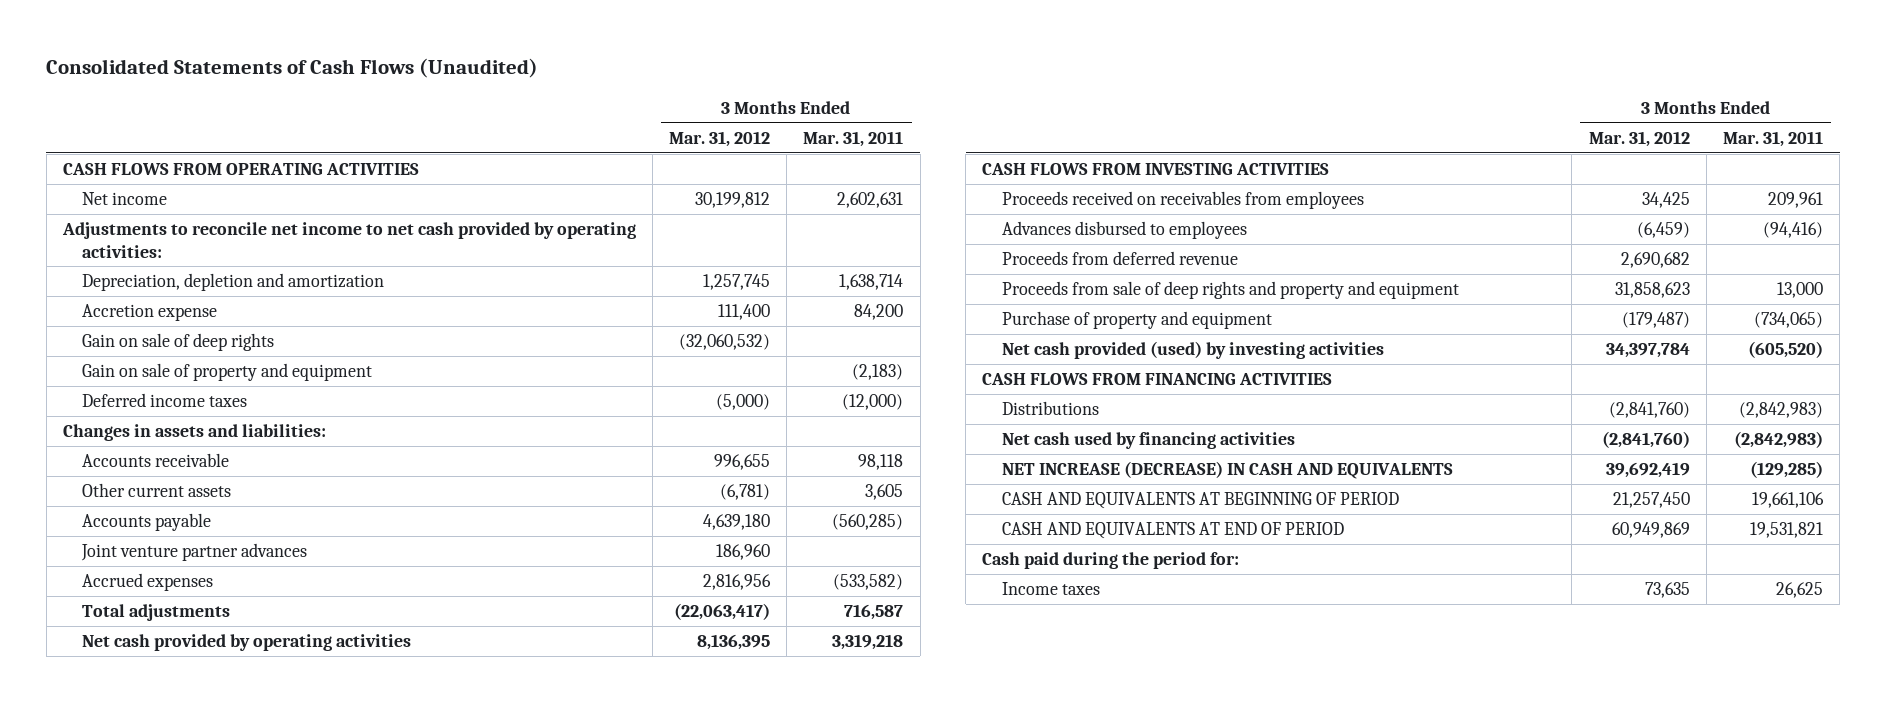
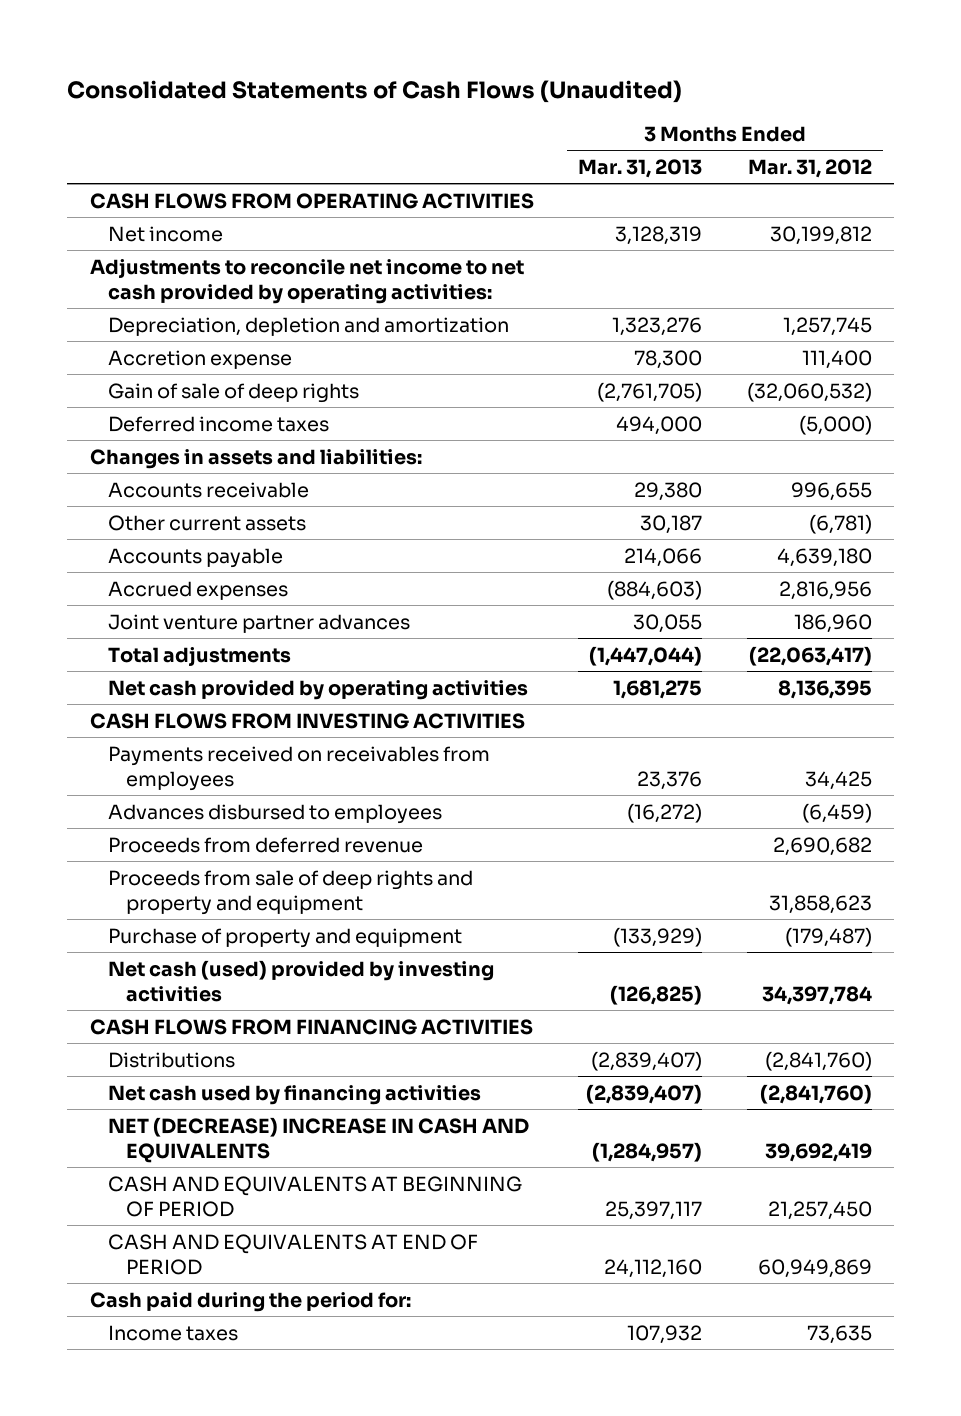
[803,130,904,147] Mar. 31, 2011 -> none
none -> [578,159,703,179] Mar. 31, 2013
[82,363,373,382] Gain on sale of property and equipment -> none
[82,333,275,352] Gain on sale of deep rights -> [107,382,359,403] Gain of sale of deep rights
[81,543,308,562] Joint venture partner advances -> [107,613,410,633] Joint venture partner advances
[1001,191,1364,210] Proceeds received on receivables from employees -> [107,745,490,791] Payments received on receivables from employees
[1001,341,1384,360] Net cash provided (used) by investing activities -> [107,959,494,1002] Net cash (used) provided by investing activities
[1001,461,1453,480] NET INCREASE (DECREASE) IN CASH AND EQUIVALENTS -> [107,1116,529,1163] NET (DECREASE) INCREASE IN CASH AND EQUIVALENTS

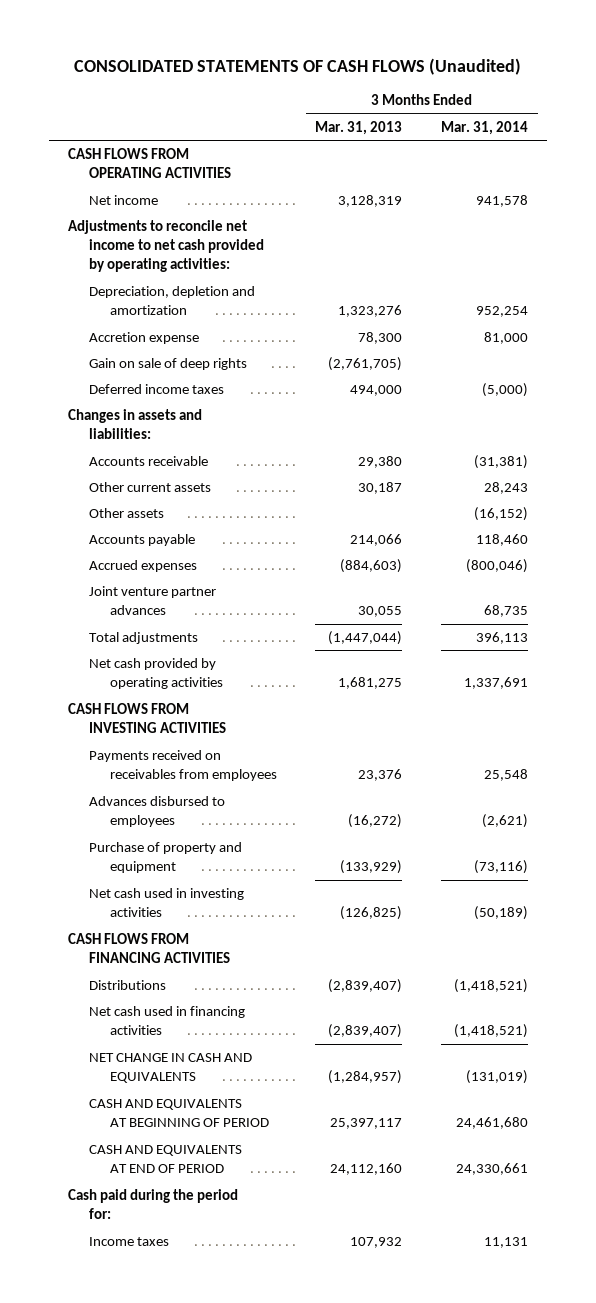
[67,80,683,104] Consolidated Statements of Cash Flows (Unaudited) -> [74,58,522,76] CONSOLIDATED STATEMENTS OF CASH FLOWS (Unaudited)
[747,159,872,179] Mar. 31, 2012 -> none
none -> [441,120,529,135] Mar. 31, 2014
[107,382,359,403] Gain of sale of deep rights -> [88,358,247,371] Gain on sale of deep rights
none -> [88,508,164,519] Other assets
[107,836,423,853] Proceeds from deferred revenue -> none
[107,869,473,915] Proceeds from sale of deep rights and property and equipment -> none
[107,959,494,1002] Net cash (used) provided by investing activities -> [88,888,244,918] Net cash used in investing activities
[107,1084,481,1105] Net cash used by financing activities -> [88,1006,245,1036] Net cash used in financing activities
[107,1116,529,1163] NET (DECREASE) INCREASE IN CASH AND EQUIVALENTS -> [88,1053,252,1084] NET CHANGE IN CASH AND EQUIVALENTS

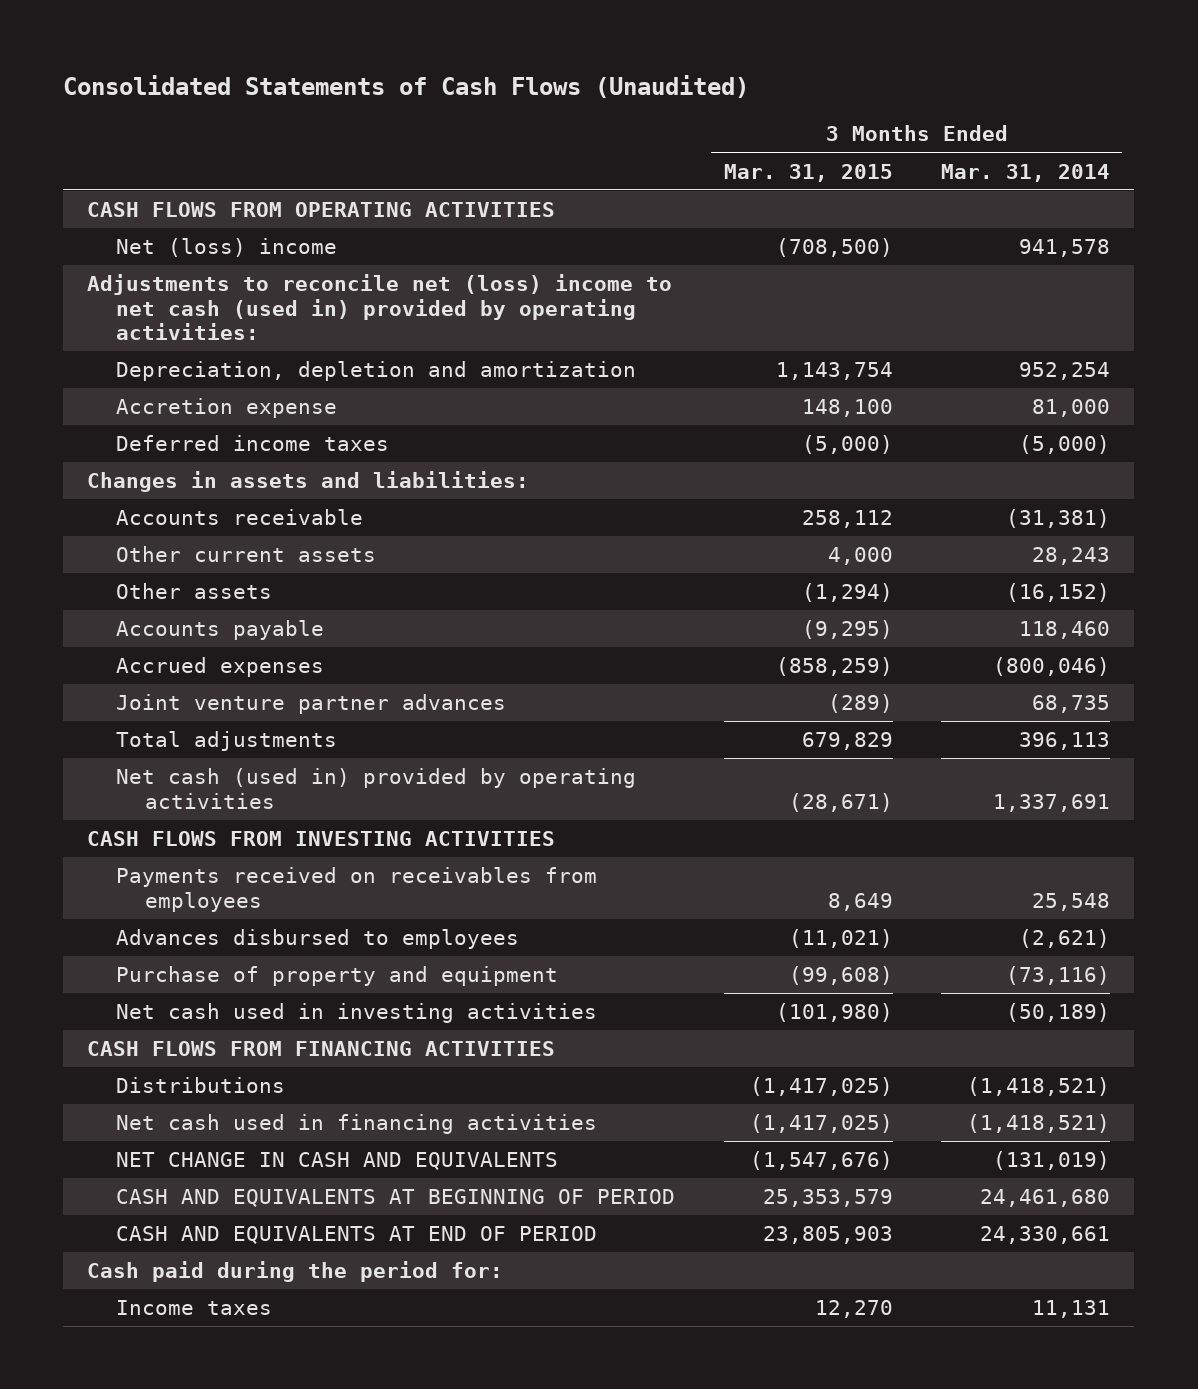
[74,58,522,76] CONSOLIDATED STATEMENTS OF CASH FLOWS (Unaudited) -> [63,74,750,98] Consolidated Statements of Cash Flows (Unaudited)
[315,120,403,135] Mar. 31, 2013 -> none
none -> [723,163,893,182] Mar. 31, 2015
[88,195,158,206] Net income -> [115,238,337,258] Net (loss) income
[68,220,264,273] Adjustments to reconcile net income to net cash provided by operating activities: -> [87,274,673,341] Adjustments to reconcile net (loss) income to net cash (used in) provided by operating activities:
[88,358,247,371] Gain on sale of deep rights -> none
[88,658,223,690] Net cash provided by operating activities -> [115,768,636,809] Net cash (used in) provided by operating activities

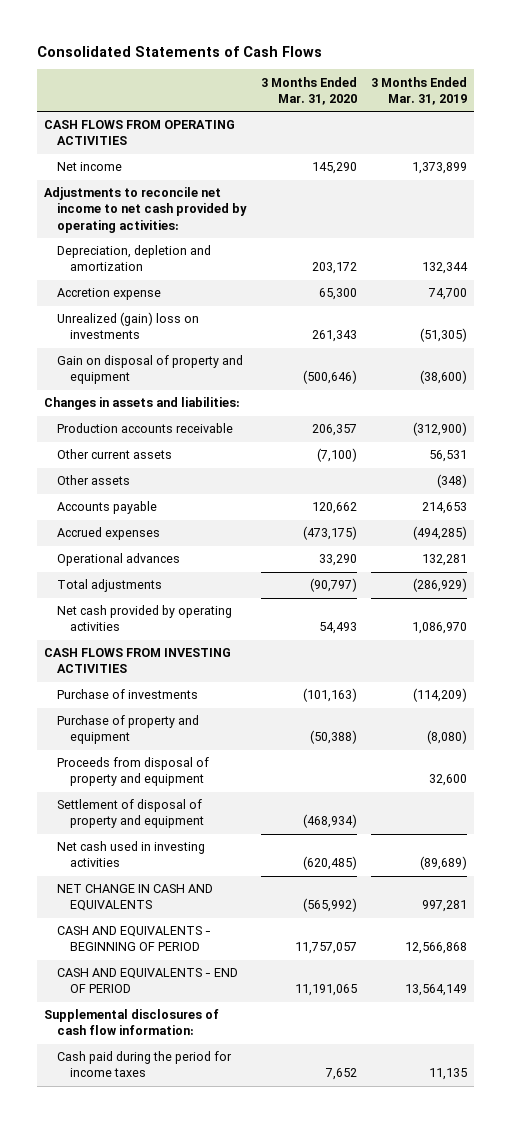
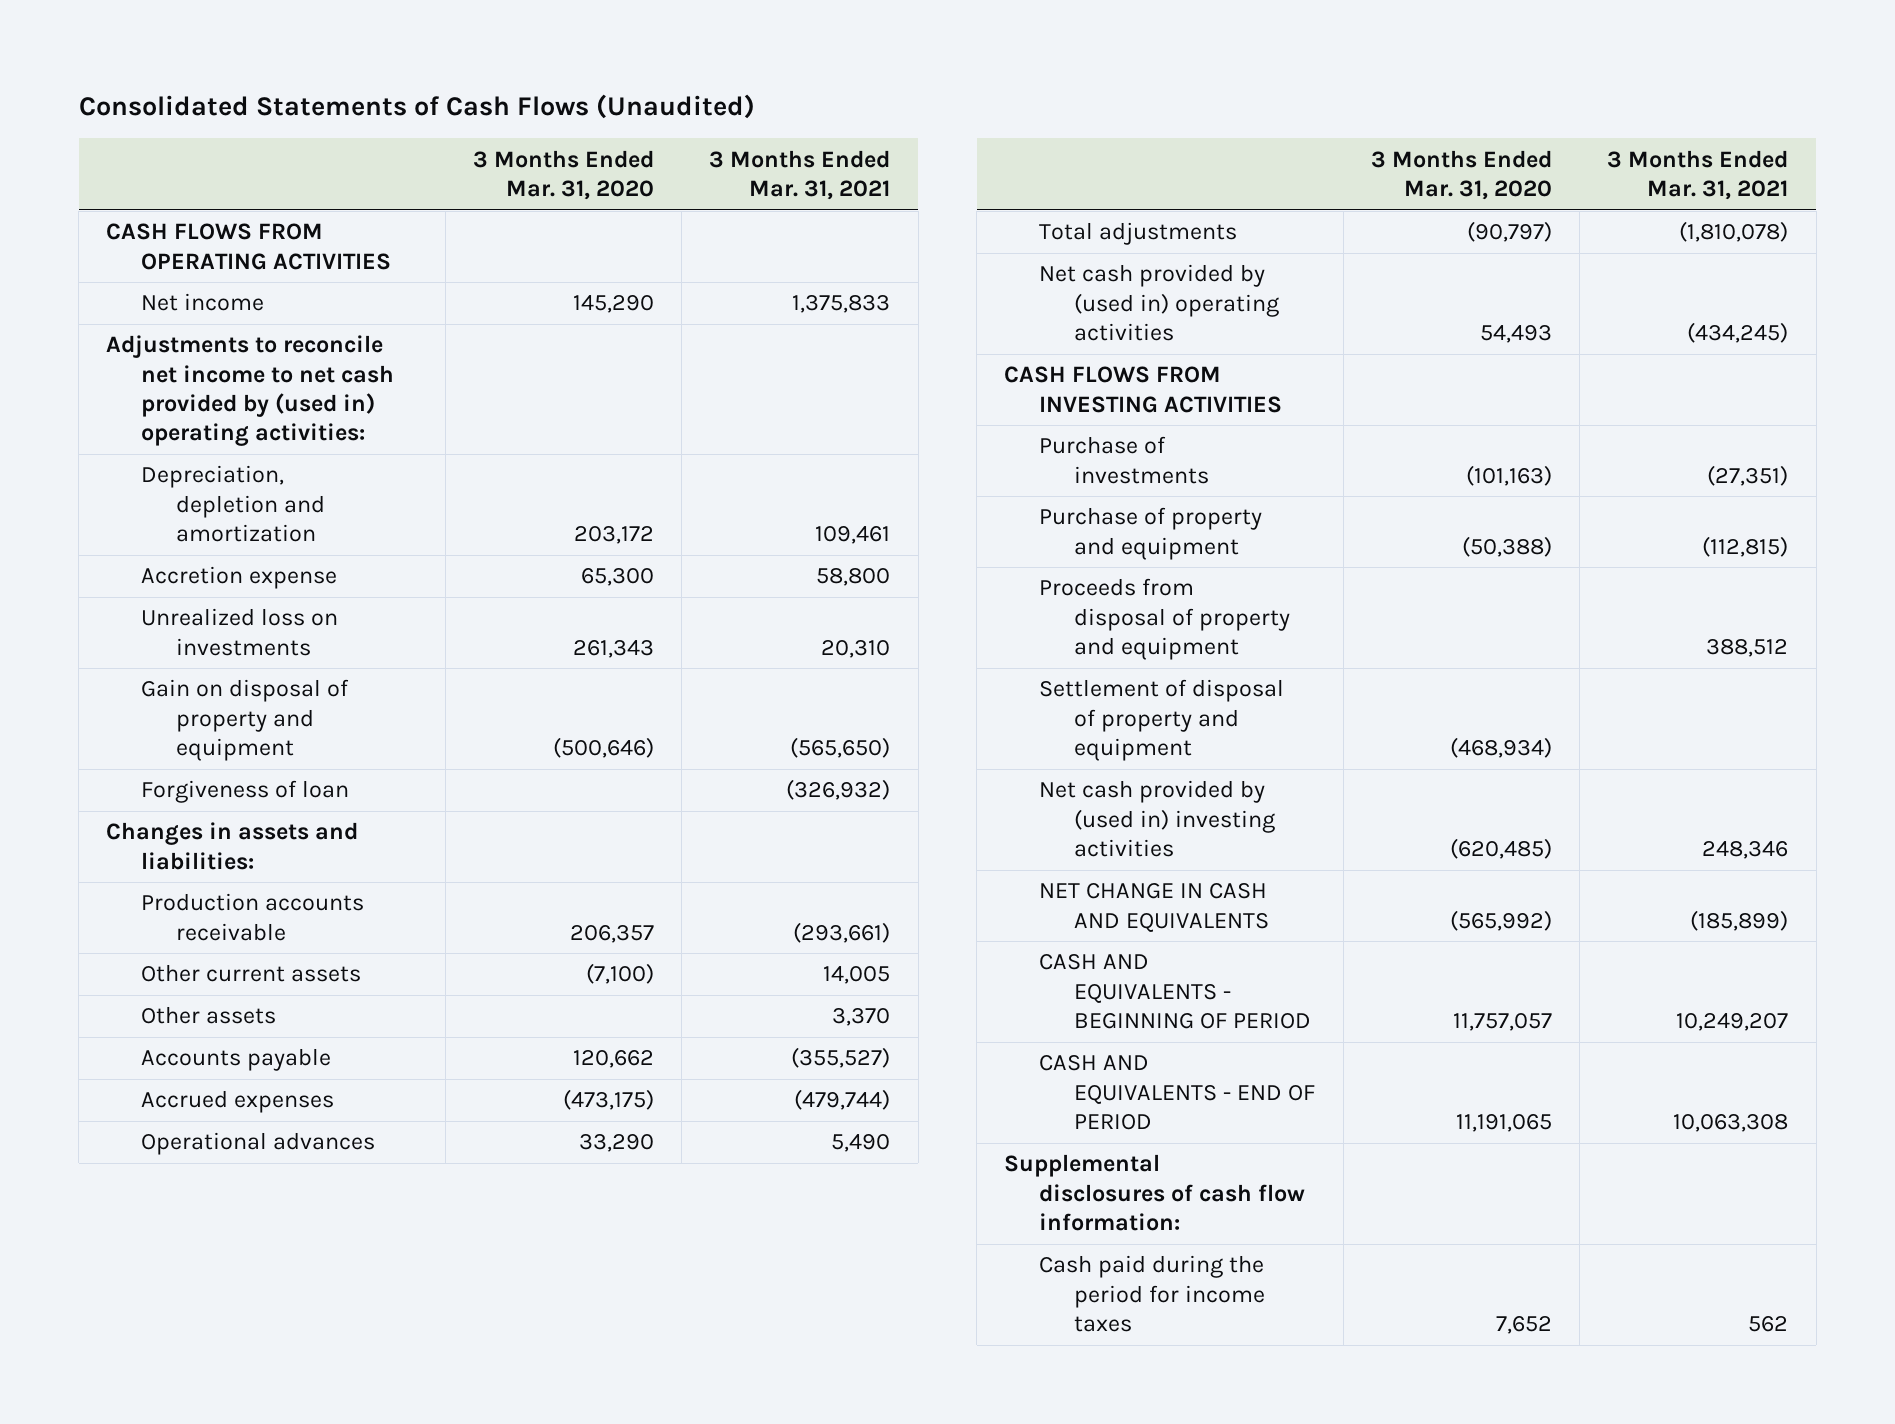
[37,45,323,57] Consolidated Statements of Cash Flows -> [78,93,755,119] Consolidated Statements of Cash Flows (Unaudited)
[370,76,467,105] 3 Months Ended Mar. 31, 2019 -> none
none -> [709,149,891,201] 3 Months Ended Mar. 31, 2021
[44,187,248,233] Adjustments to reconcile net income to net cash provided by operating activities: -> [106,335,395,447] Adjustments to reconcile net income to net cash provided by (used in) operating activities:
[57,312,200,340] Unrealized (gain) loss on investments -> [141,608,339,656] Unrealized loss on investments
none -> [141,780,350,804] Forgiveness of loan
[57,605,233,632] Net cash provided by operating activities -> [1039,264,1280,342] Net cash provided by (used in) operating activities
[57,841,206,868] Net cash used in investing activities -> [1039,780,1276,858] Net cash provided by (used in) investing activities

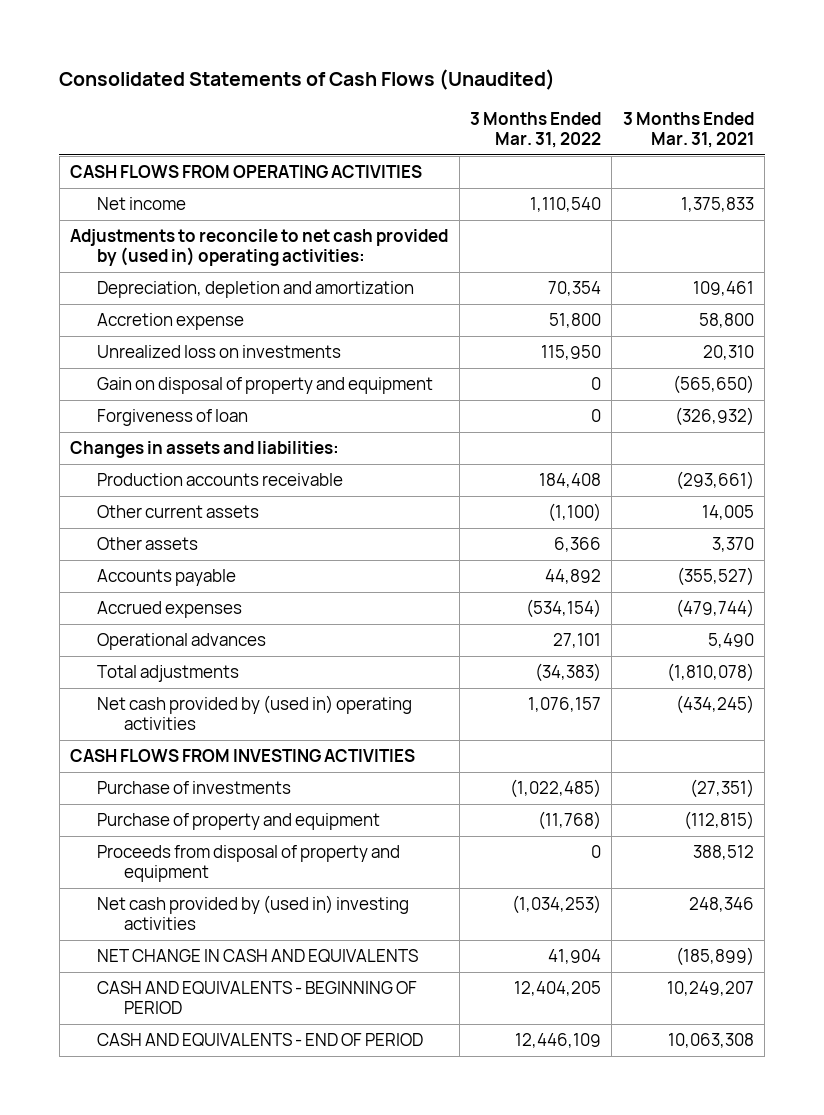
[472,149,654,201] 3 Months Ended Mar. 31, 2020 -> none
none -> [469,112,601,149] 3 Months Ended Mar. 31, 2022
[106,335,395,447] Adjustments to reconcile net income to net cash provided by (used in) operating activities: -> [70,229,449,267] Adjustments to reconcile to net cash provided by (used in) operating activities:
[1039,679,1285,762] Settlement of disposal of property and equipment -> none
[1004,1154,1306,1232] Supplemental disclosures of cash flow information: -> none
[1039,1255,1266,1333] Cash paid during the period for income taxes -> none

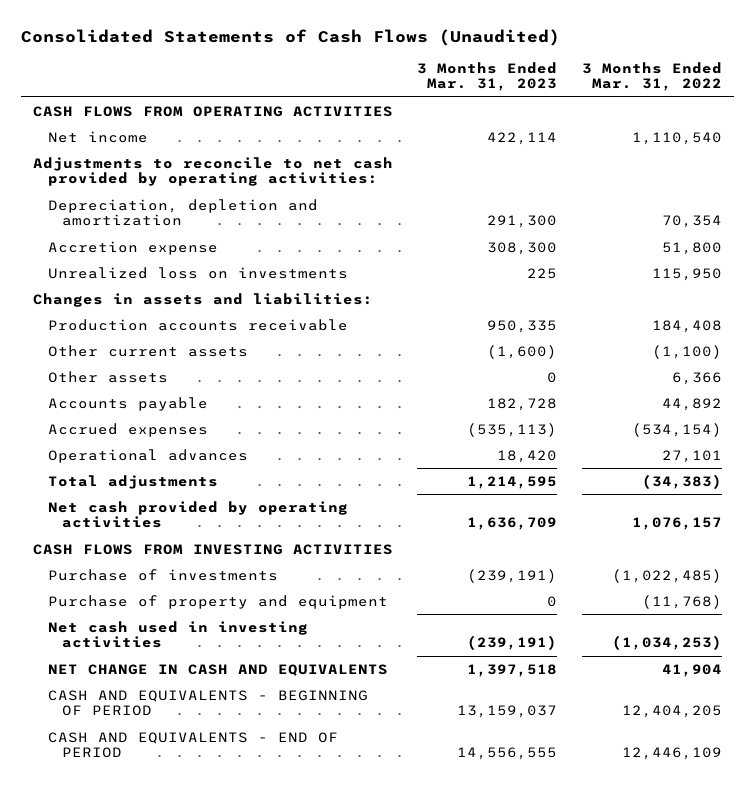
[622,112,754,149] 3 Months Ended Mar. 31, 2021 -> none
none -> [417,61,558,92] 3 Months Ended Mar. 31, 2023
[70,229,449,267] Adjustments to reconcile to net cash provided by (used in) operating activities: -> [32,156,393,187] Adjustments to reconcile to net cash provided by operating activities:
[97,377,434,395] Gain on disposal of property and equipment -> none
[97,409,249,427] Forgiveness of loan -> none
[97,695,413,731] Net cash provided by (used in) operating activities -> [47,500,348,529] Net cash provided by operating activities
[97,845,401,883] Proceeds from disposal of property and equipment -> none
[97,895,410,931] Net cash provided by (used in) investing activities -> [47,620,308,649] Net cash used in investing activities

